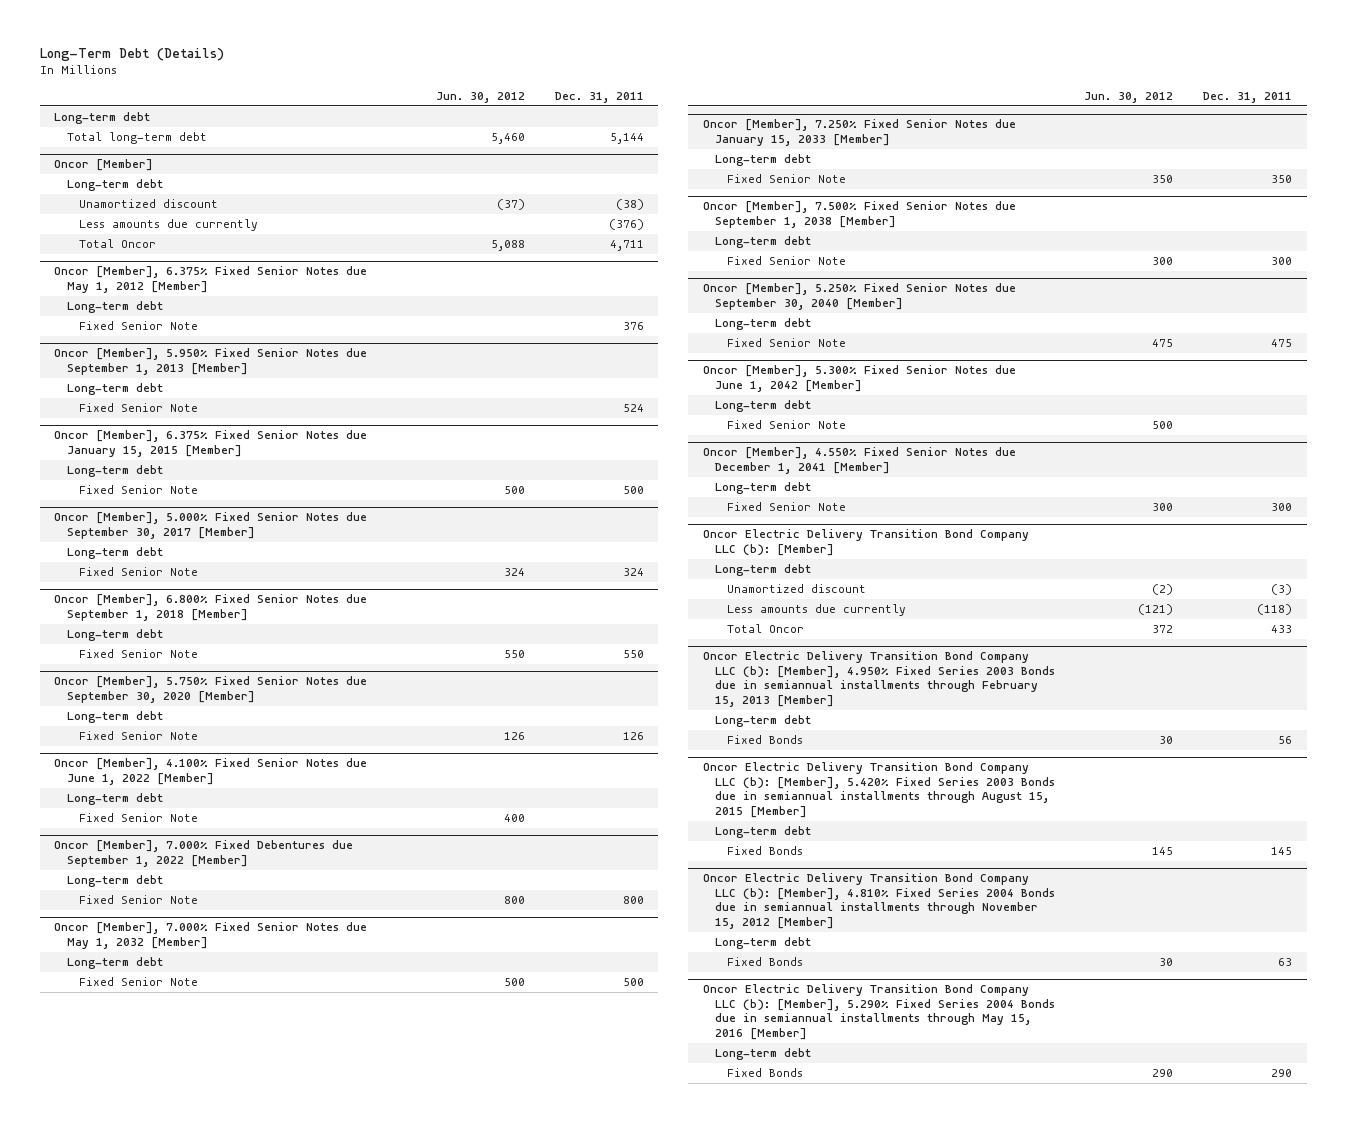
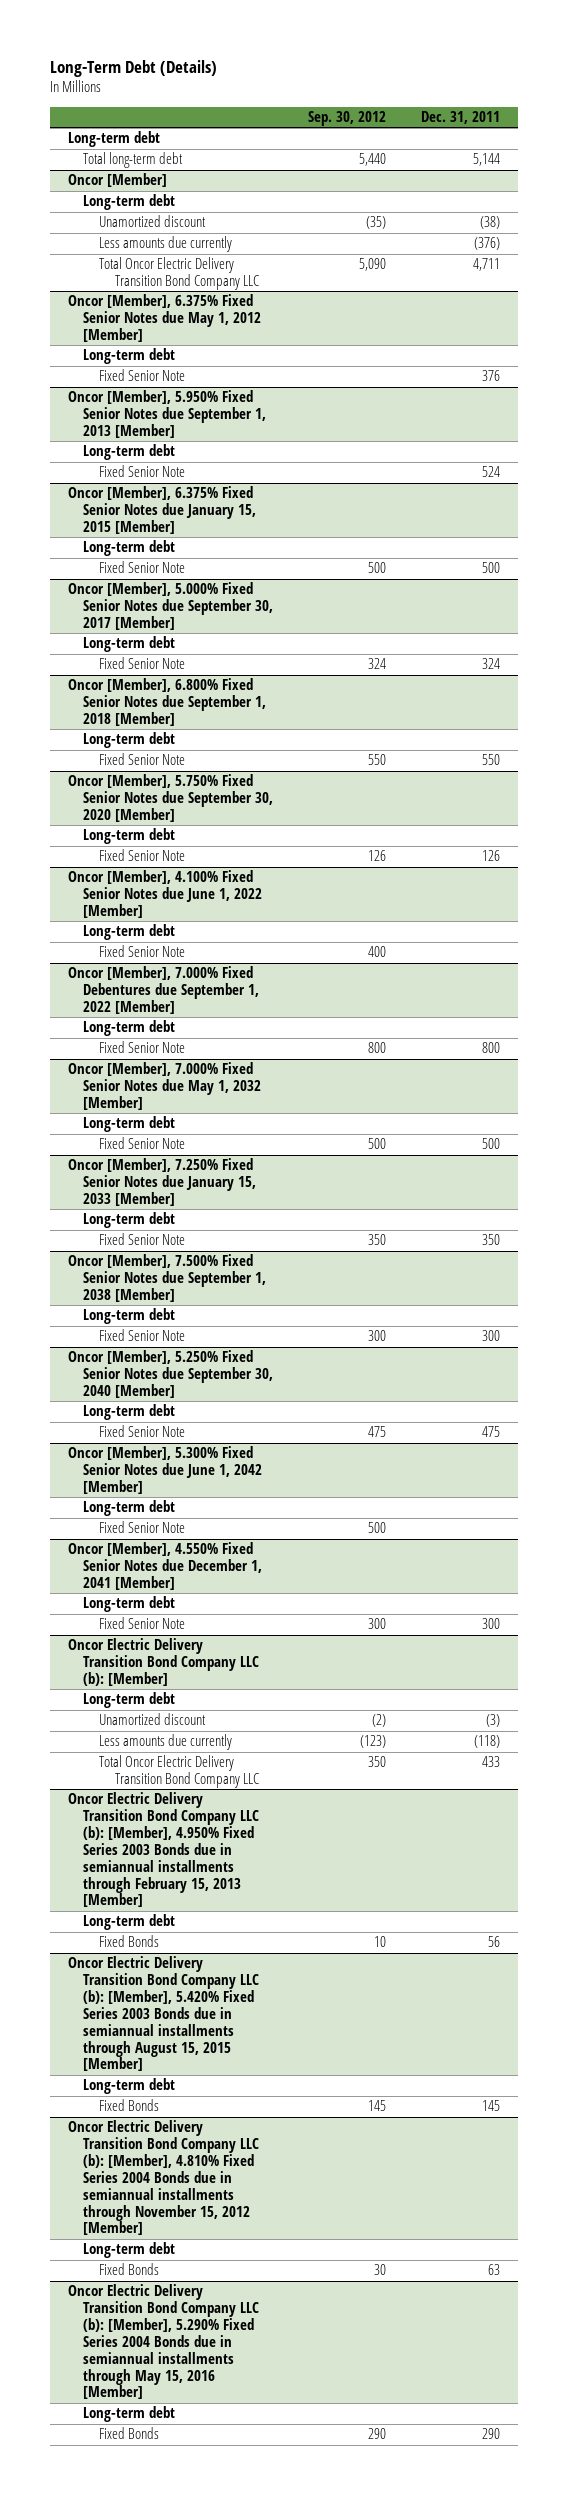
[436,91,526,103] Jun. 30, 2012 -> none
none -> [308,111,387,127] Sep. 30, 2012
[78,239,156,249] Total Oncor -> [99,257,259,291] Total Oncor Electric Delivery Transition Bond Company LLC
[727,624,805,634] Total Oncor -> [99,1755,259,1789] Total Oncor Electric Delivery Transition Bond Company LLC

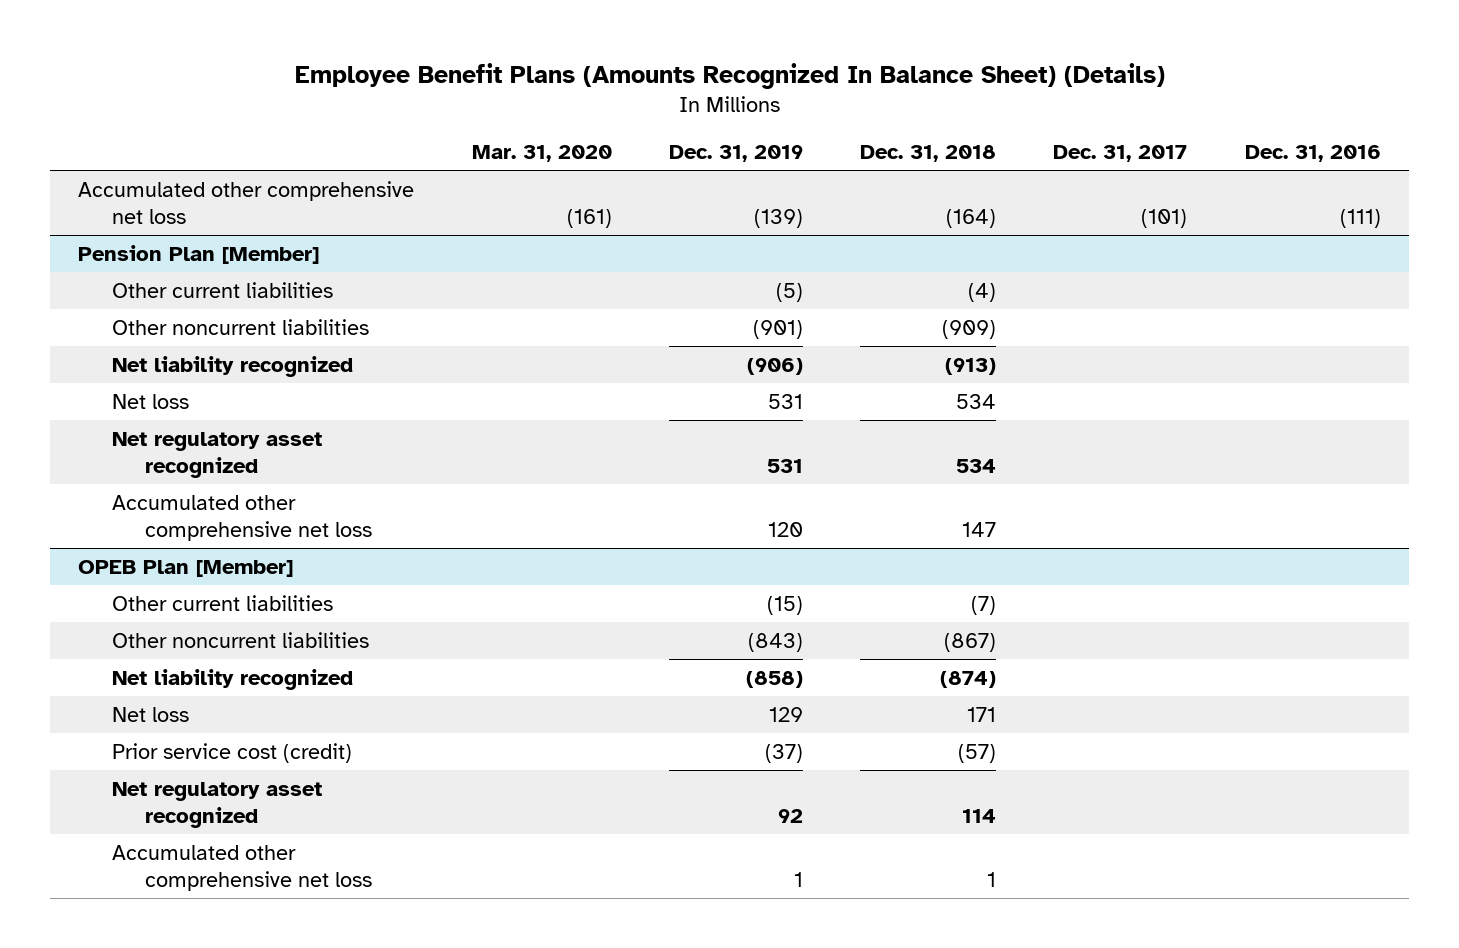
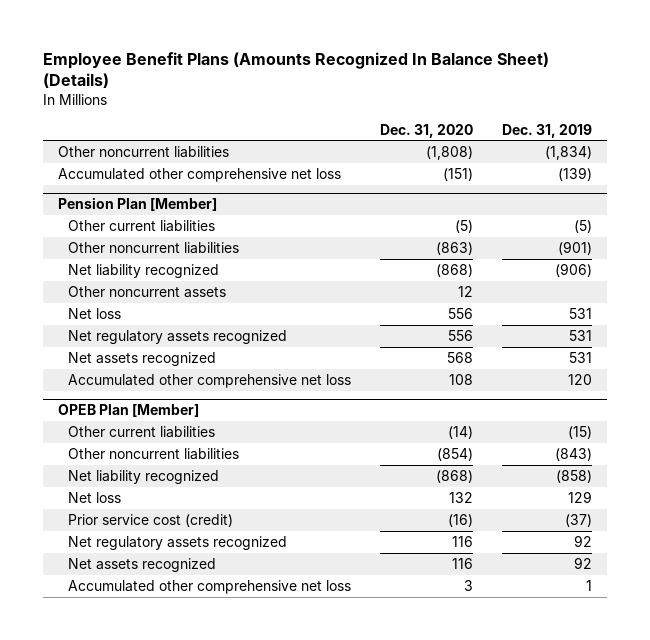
[471,145,612,163] Mar. 31, 2020 -> none
[860,145,997,163] Dec. 31, 2018 -> none
[1053,145,1188,163] Dec. 31, 2017 -> none
[1244,145,1381,163] Dec. 31, 2016 -> none
none -> [380,123,474,138] Dec. 31, 2020
none -> [57,145,229,158] Other noncurrent liabilities
none -> [68,285,227,298] Other noncurrent assets
none -> [68,329,288,344] Net regulatory assets recognized
[111,431,322,479] Net regulatory asset recognized -> [68,351,217,366] Net assets recognized
none -> [68,535,288,550] Net regulatory assets recognized
[111,781,322,829] Net regulatory asset recognized -> [68,557,217,572] Net assets recognized

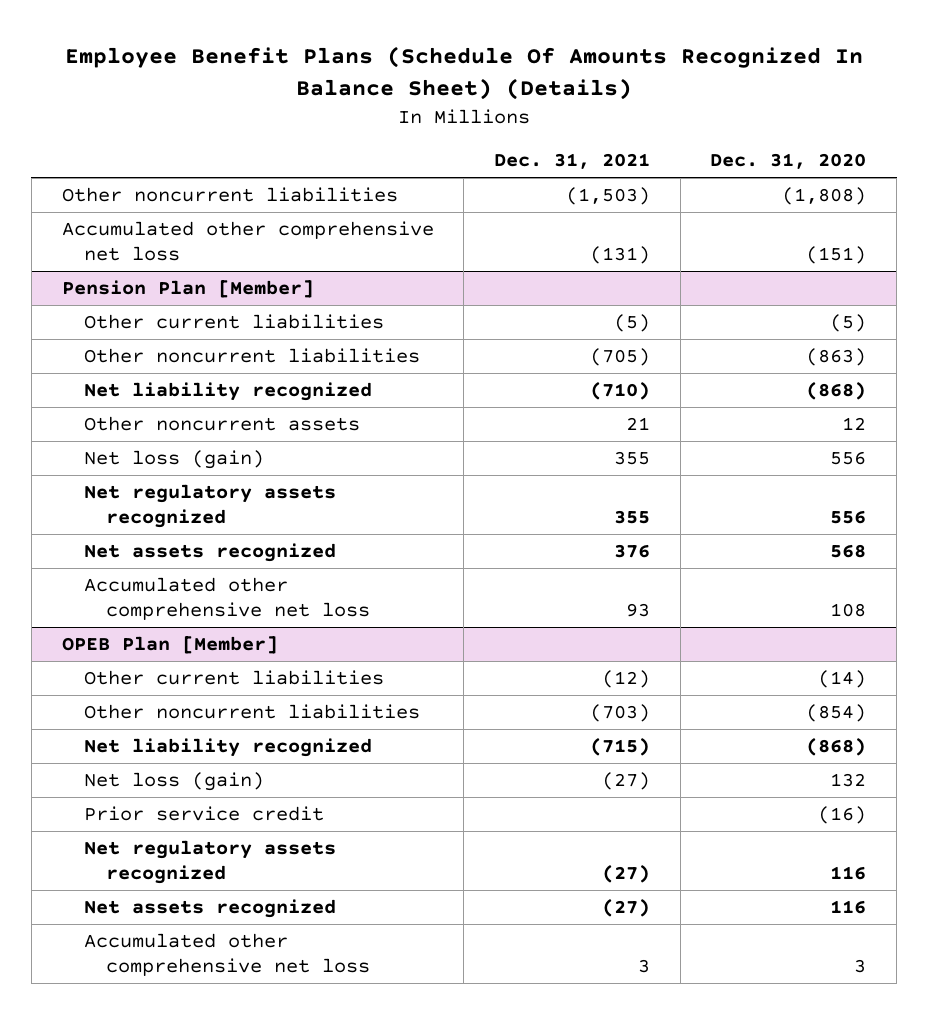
[43,51,550,89] Employee Benefit Plans (Amounts Recognized In Balance Sheet) (Details) -> [64,46,863,100] Employee Benefit Plans (Schedule Of Amounts Recognized In Balance Sheet) (Details)
[502,123,593,138] Dec. 31, 2019 -> none
none -> [493,153,650,170] Dec. 31, 2021
[68,307,122,319] Net loss -> [83,450,264,470] Net loss (gain)
[68,491,122,503] Net loss -> [83,772,264,792] Net loss (gain)
[68,513,234,527] Prior service cost (credit) -> [83,806,324,822] Prior service credit

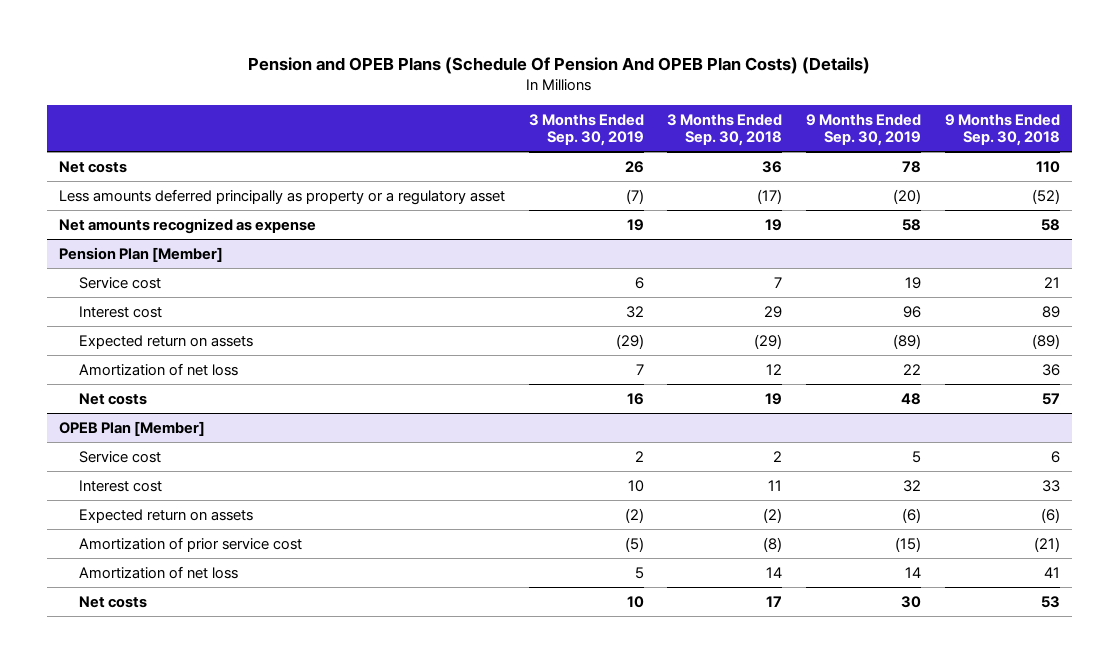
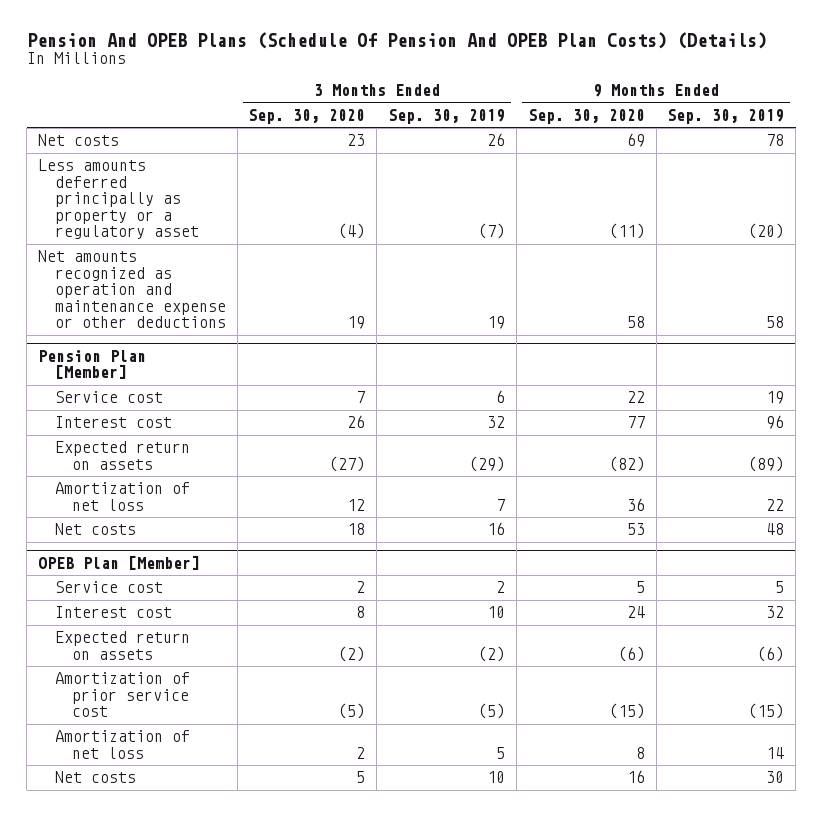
[248,57,871,75] Pension and OPEB Plans (Schedule Of Pension And OPEB Plan Costs) (Details) -> [26,31,767,49] Pension And OPEB Plans (Schedule Of Pension And OPEB Plan Costs) (Details)
[667,113,783,147] 3 Months Ended Sep. 30, 2018 -> none
[944,113,1060,147] 9 Months Ended Sep. 30, 2018 -> none
none -> [248,108,366,124] Sep. 30, 2020
none -> [527,108,645,124] Sep. 30, 2020
[58,217,316,234] Net amounts recognized as expense -> [37,250,226,329] Net amounts recognized as operation and maintenance expense or other deductions

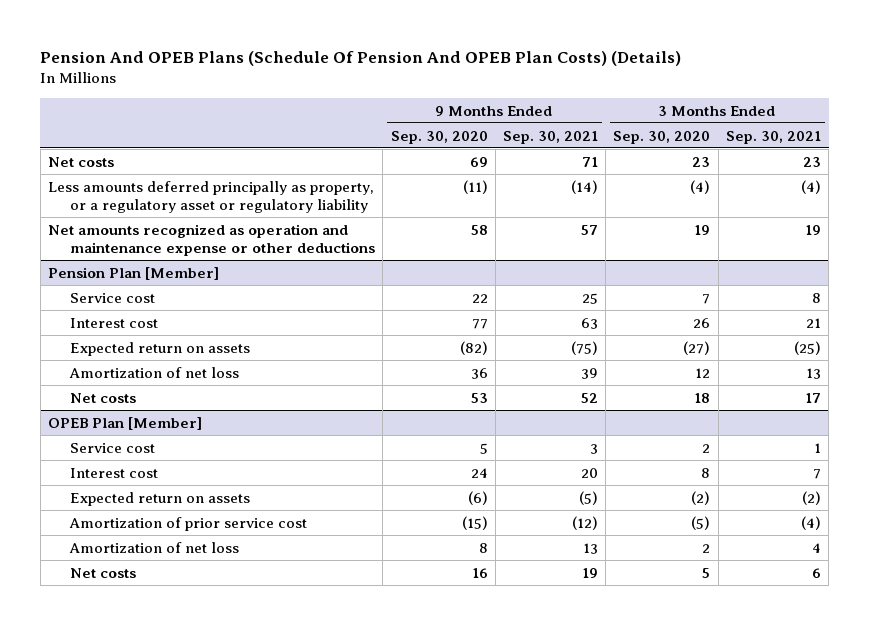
[388,108,506,124] Sep. 30, 2019 -> none
[667,108,785,124] Sep. 30, 2019 -> none
none -> [503,130,599,144] Sep. 30, 2021
none -> [725,130,821,144] Sep. 30, 2021
[37,159,199,240] Less amounts deferred principally as property or a regulatory asset -> [47,180,374,213] Less amounts deferred principally as property, or a regulatory asset or regulatory liability

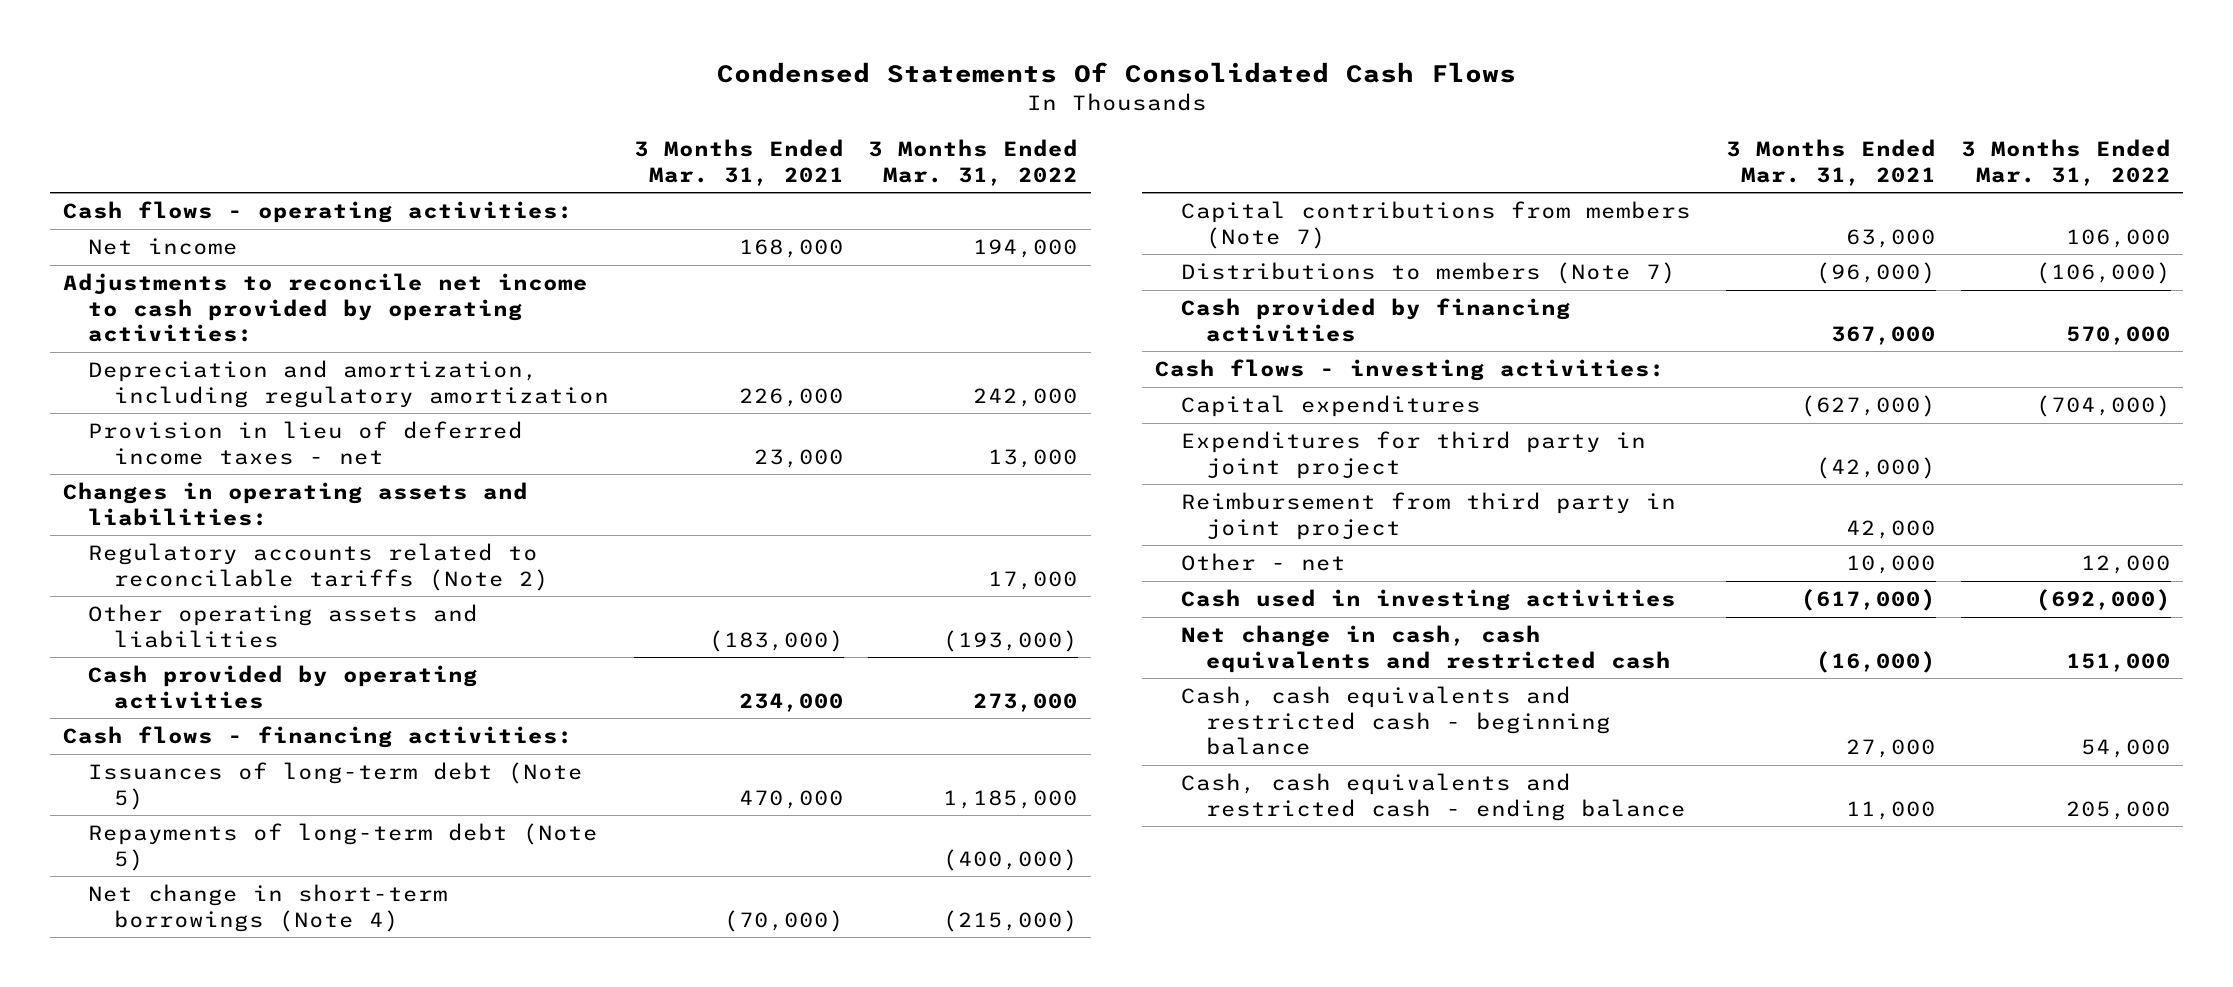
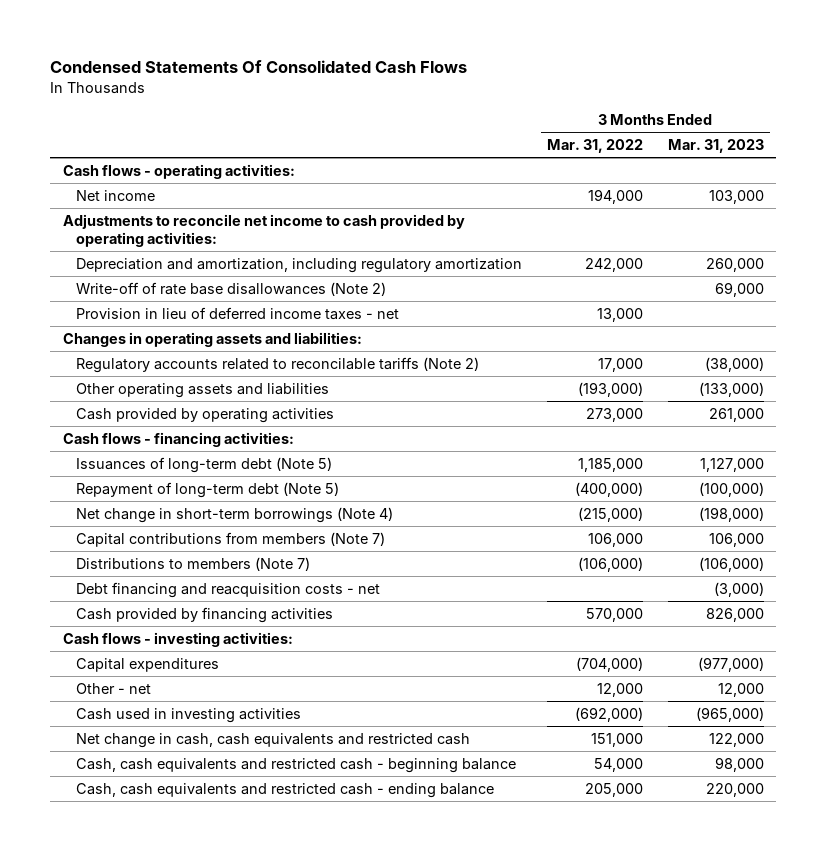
[633,139,844,186] 3 Months Ended Mar. 31, 2021 -> none
none -> [667,139,764,154] Mar. 31, 2023
none -> [76,281,387,296] Write-off of rate base disallowances (Note 2)
[88,823,599,871] Repayments of long-term debt (Note 5) -> [76,481,340,498] Repayment of long-term debt (Note 5)
none -> [76,581,381,598] Debt financing and reacquisition costs - net
[1180,431,1646,479] Expenditures for third party in joint project -> none
[1180,492,1676,540] Reimbursement from third party in joint project -> none

